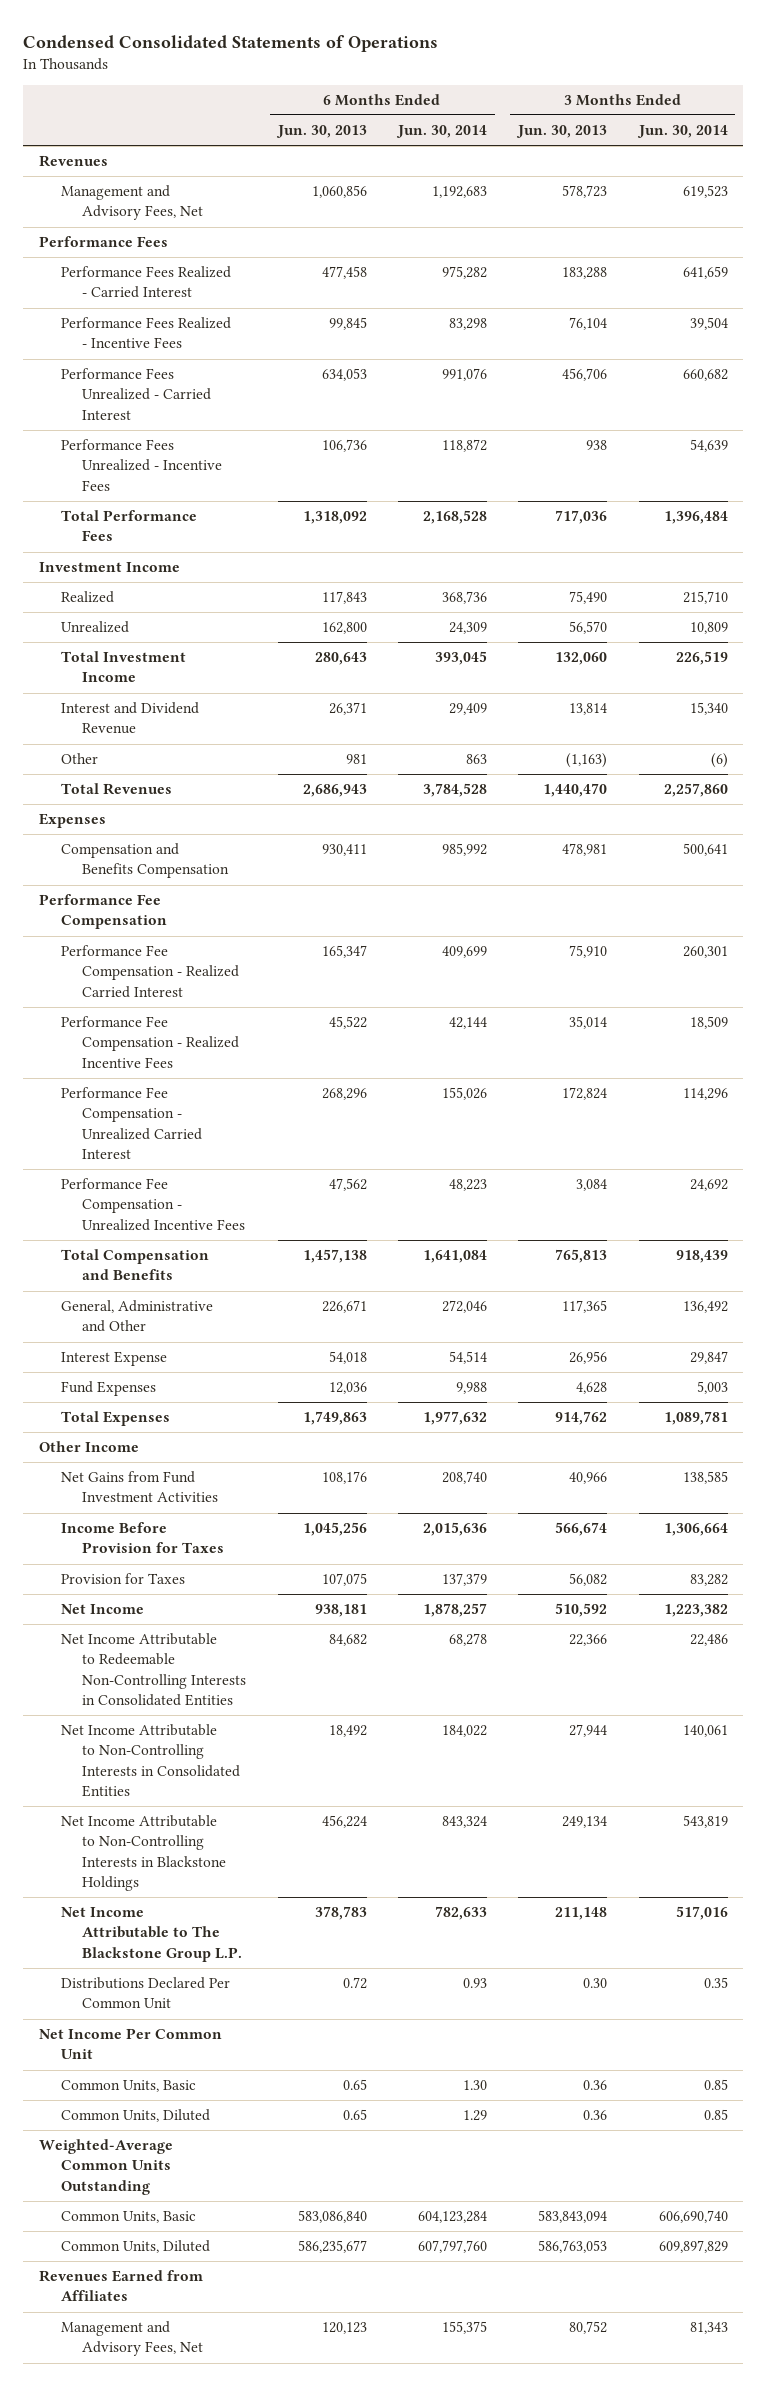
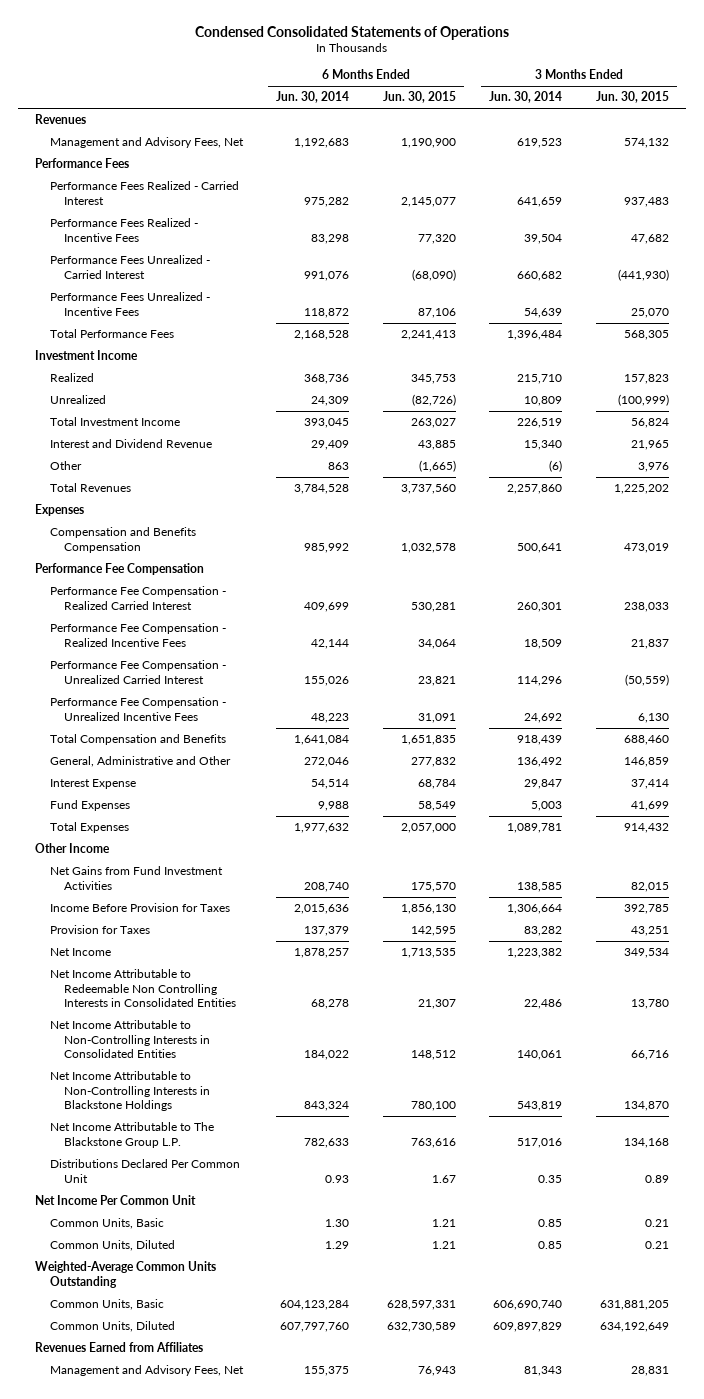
[275,125,367,139] Jun. 30, 2013 -> none
[516,125,608,139] Jun. 30, 2013 -> none
none -> [382,91,456,104] Jun. 30, 2015
none -> [595,91,669,104] Jun. 30, 2015
[60,1633,247,1706] Net Income Attributable to Redeemable Non-Controlling Interests in Consolidated Entities -> [49,969,237,1008] Net Income Attributable to Redeemable Non Controlling Interests in Consolidated Entities

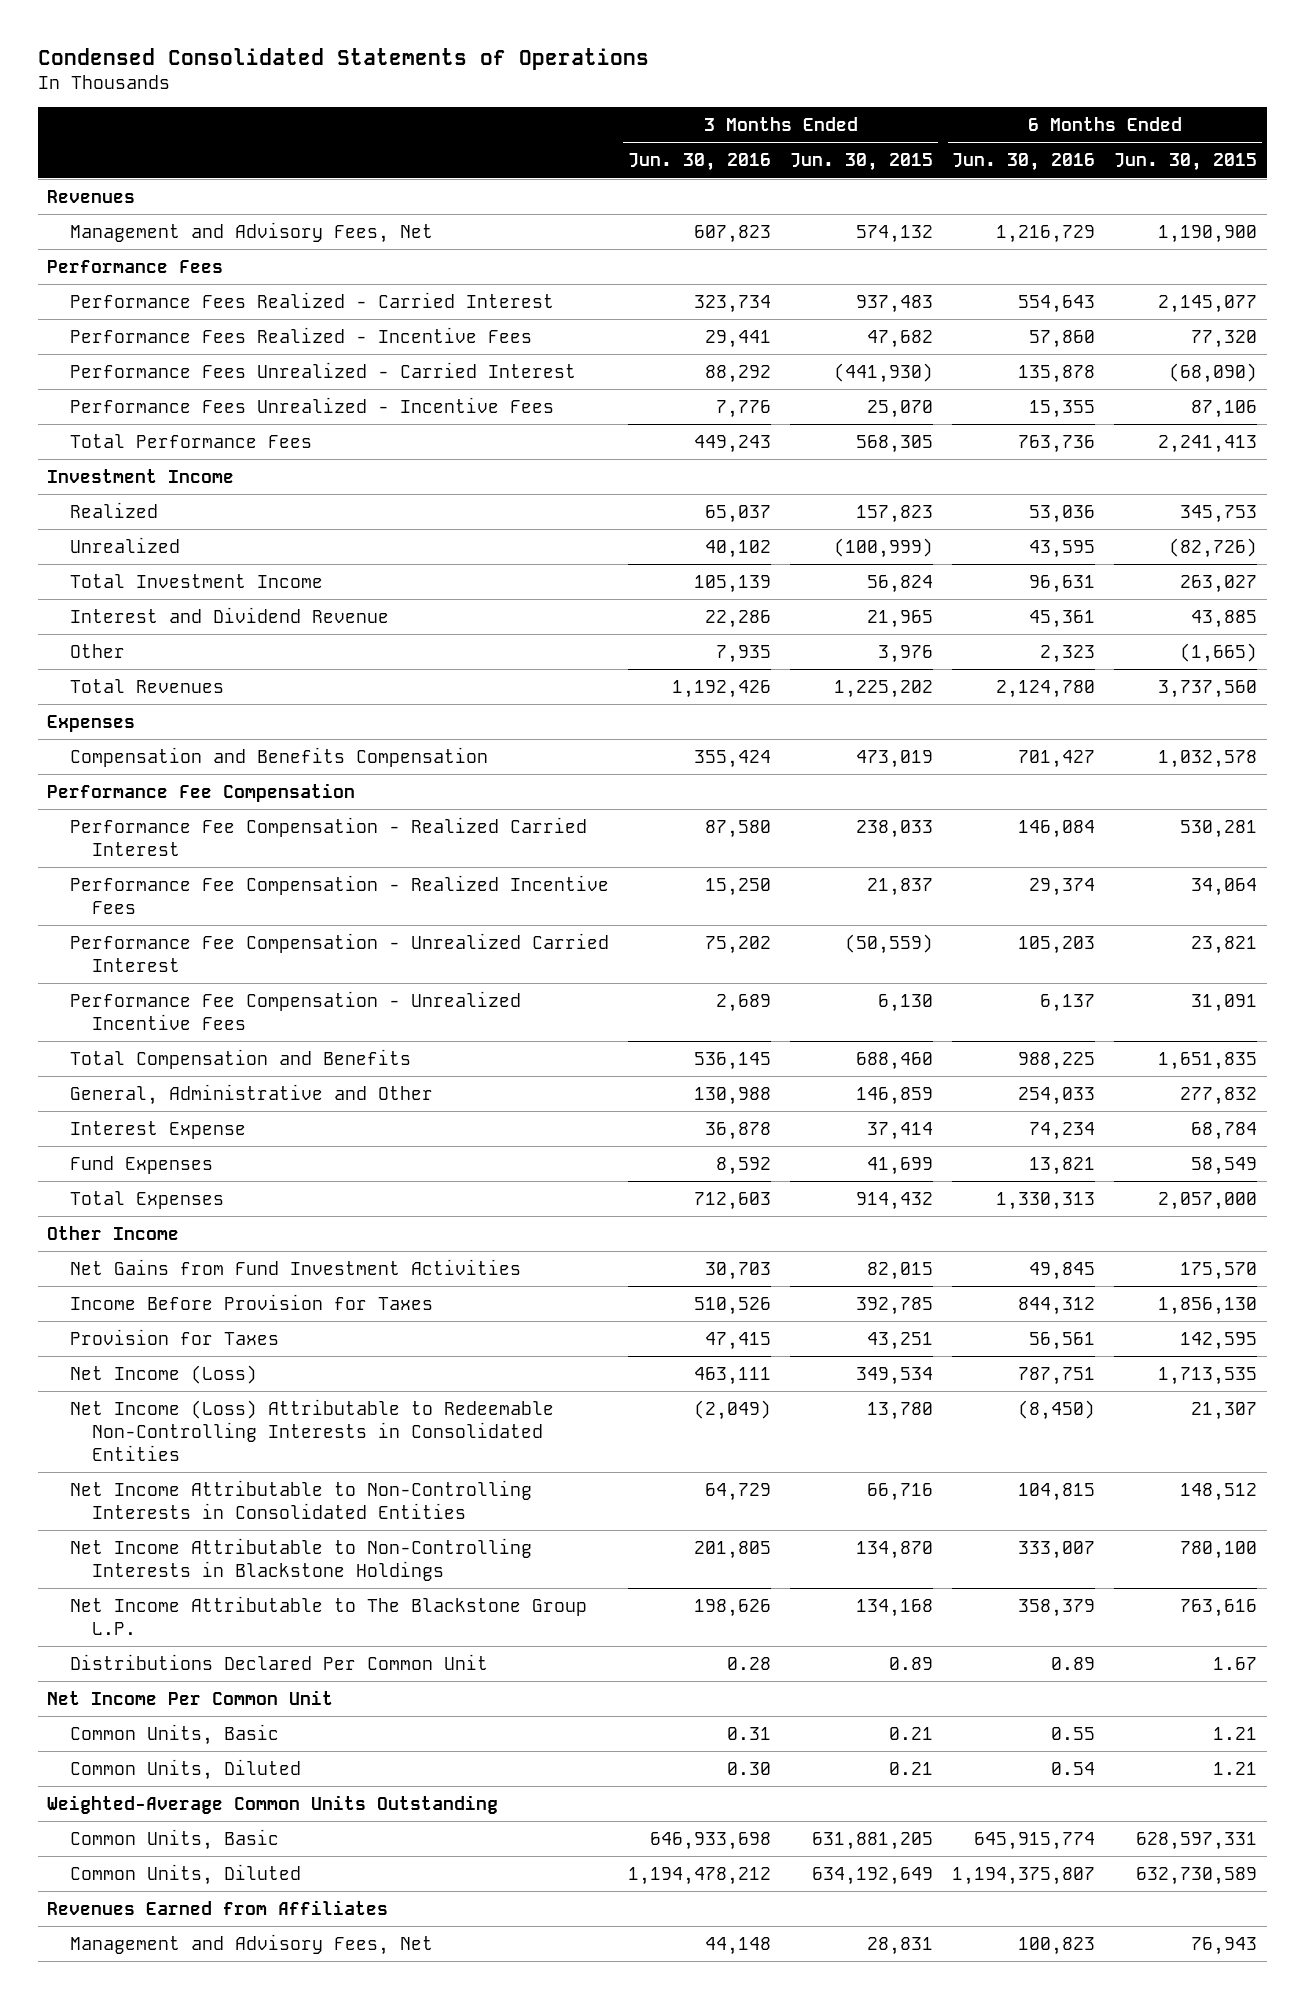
[276,91,350,104] Jun. 30, 2014 -> none
[489,91,563,104] Jun. 30, 2014 -> none
none -> [627,153,771,172] Jun. 30, 2016
none -> [952,153,1096,172] Jun. 30, 2016
[49,948,111,957] Net Income -> [69,1364,257,1384] Net Income (Loss)
[49,969,237,1008] Net Income Attributable to Redeemable Non Controlling Interests in Consolidated Entities -> [69,1398,554,1461] Net Income (Loss) Attributable to Redeemable Non-Controlling Interests in Consolidated Entities

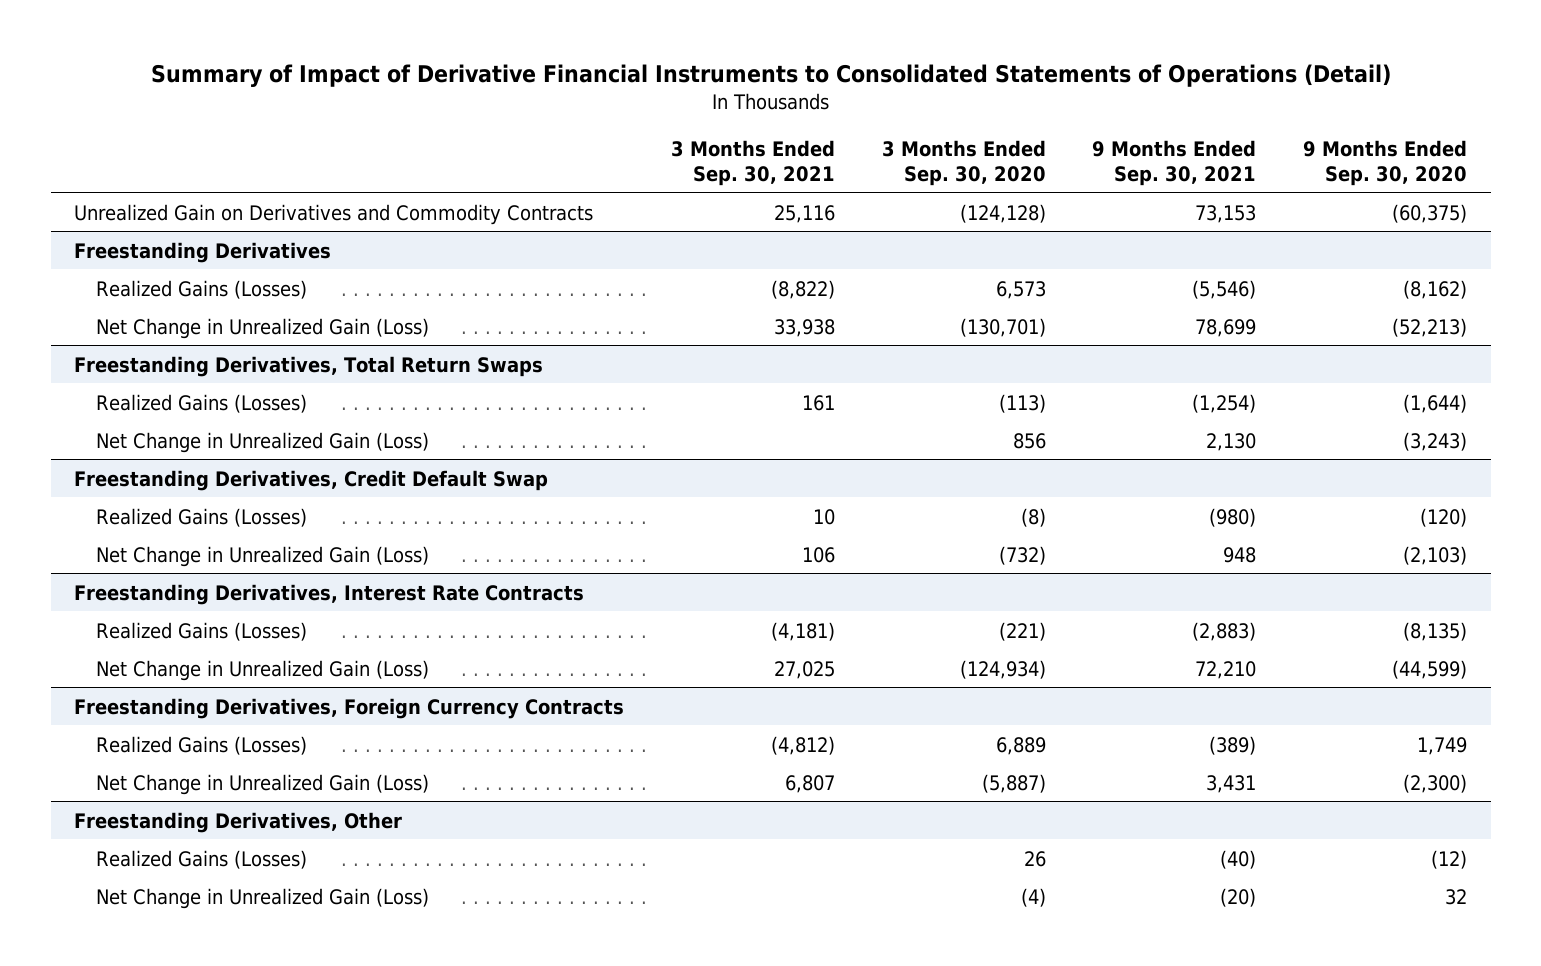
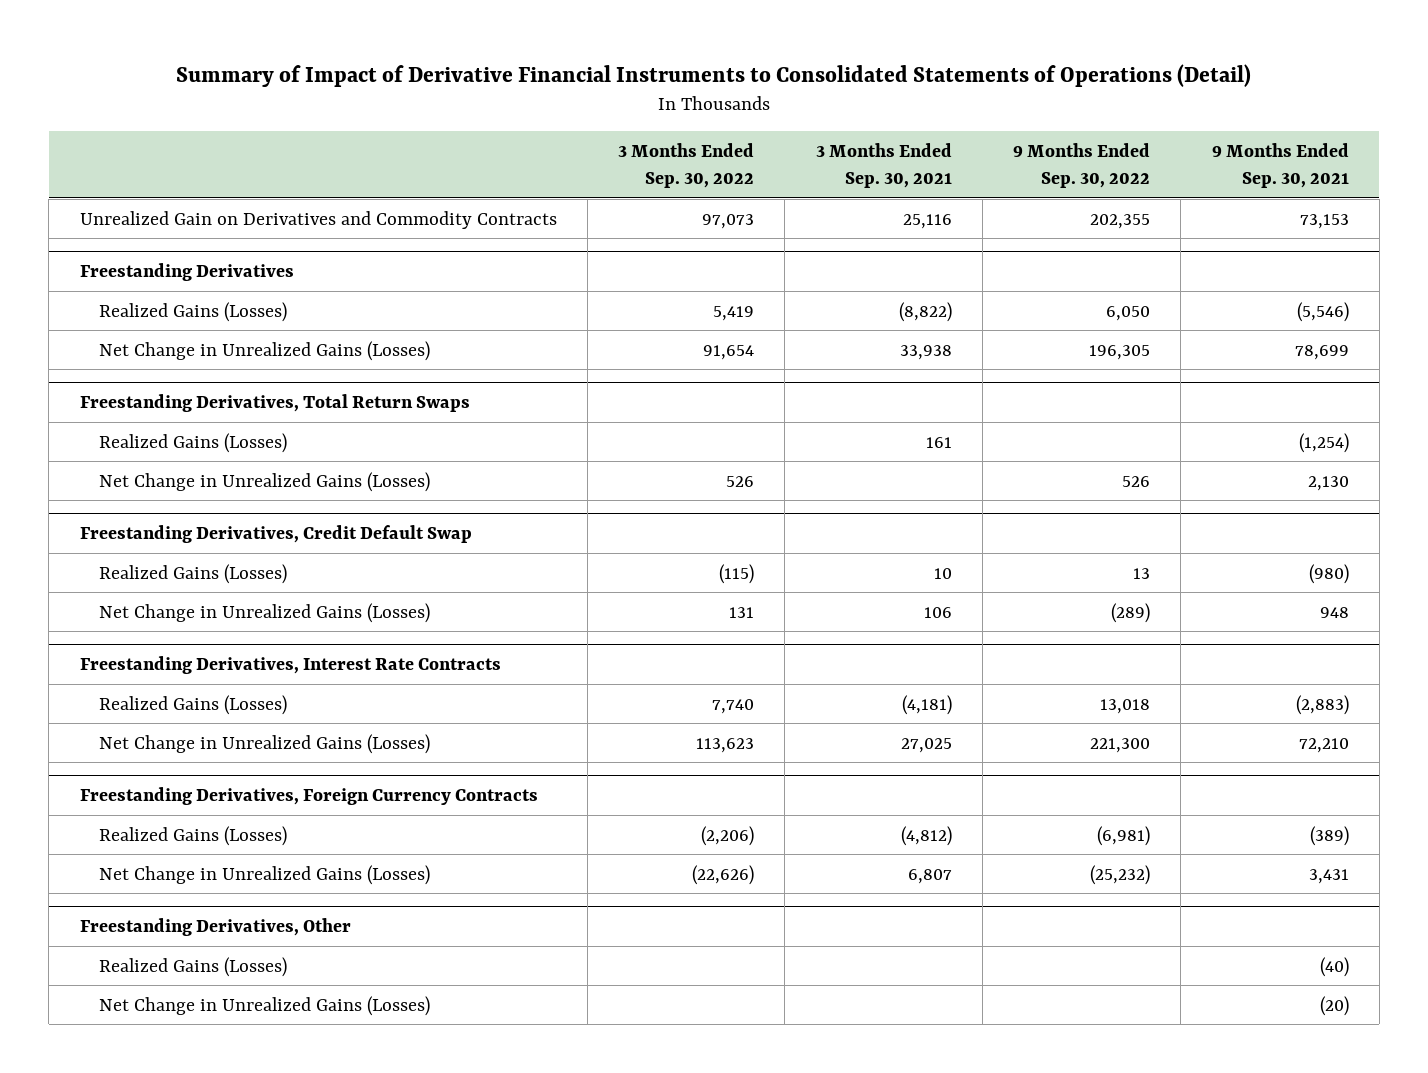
[881,139,1046,186] 3 Months Ended Sep. 30, 2020 -> none
[1303,139,1468,186] 9 Months Ended Sep. 30, 2020 -> none
none -> [618,142,755,188] 3 Months Ended Sep. 30, 2022
none -> [1013,142,1151,188] 9 Months Ended Sep. 30, 2022
[96,317,430,339] Net Change in Unrealized Gain (Loss) -> [98,340,430,361] Net Change in Unrealized Gains (Losses)
[96,431,430,453] Net Change in Unrealized Gain (Loss) -> [98,471,430,492] Net Change in Unrealized Gains (Losses)
[96,545,430,567] Net Change in Unrealized Gain (Loss) -> [98,602,430,623] Net Change in Unrealized Gains (Losses)
[96,659,430,681] Net Change in Unrealized Gain (Loss) -> [98,733,430,754] Net Change in Unrealized Gains (Losses)
[96,773,430,795] Net Change in Unrealized Gain (Loss) -> [98,864,430,885] Net Change in Unrealized Gains (Losses)
[96,887,430,909] Net Change in Unrealized Gain (Loss) -> [98,995,430,1016] Net Change in Unrealized Gains (Losses)

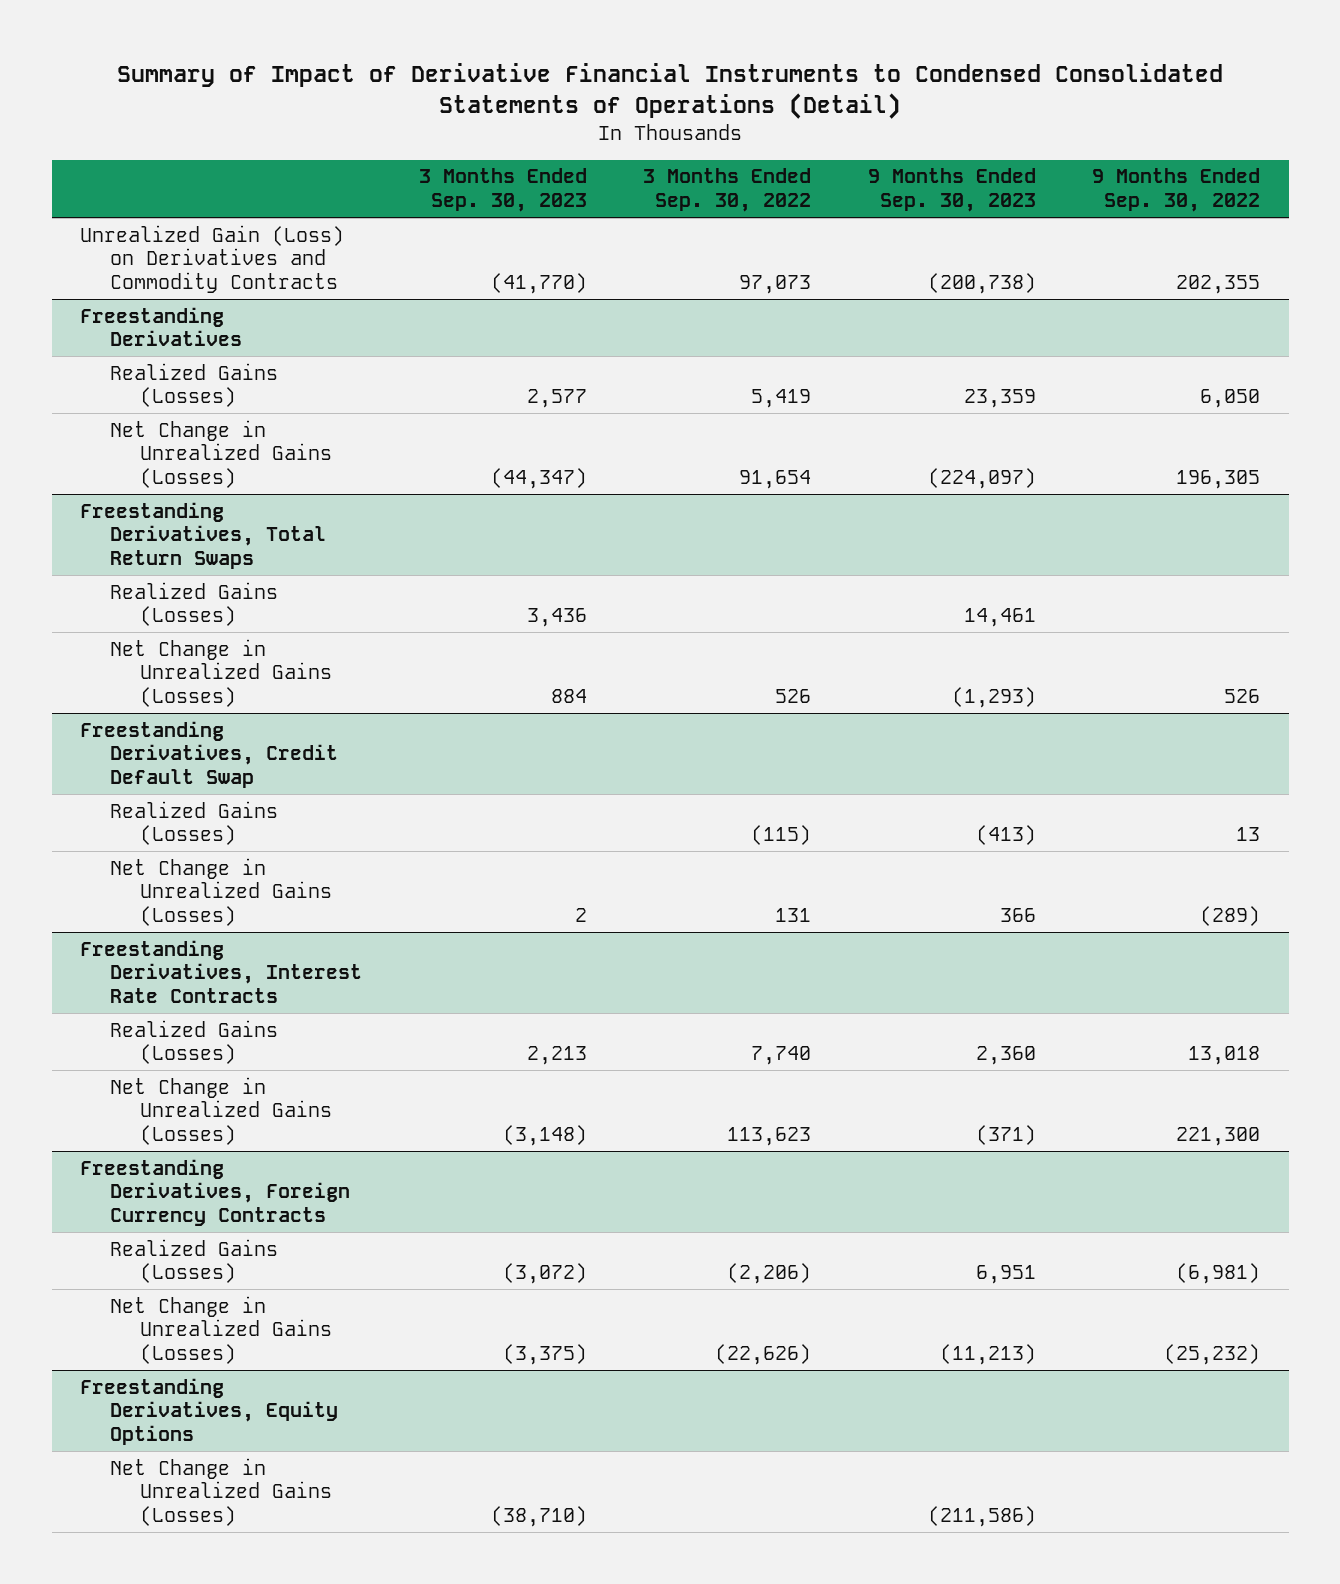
[176,63,1252,87] Summary of Impact of Derivative Financial Instruments to Consolidated Statements of Operations (Detail) -> [117,63,1224,120] Summary of Impact of Derivative Financial Instruments to Condensed Consolidated Statements of Operations (Detail)
[815,142,952,188] 3 Months Ended Sep. 30, 2021 -> none
[1211,142,1349,188] 9 Months Ended Sep. 30, 2021 -> none
none -> [418,168,587,212] 3 Months Ended Sep. 30, 2023
none -> [867,168,1036,212] 9 Months Ended Sep. 30, 2023
[79,210,557,229] Unrealized Gain on Derivatives and Commodity Contracts -> [79,224,344,293] Unrealized Gain (Loss) on Derivatives and Commodity Contracts
[79,918,351,937] Freestanding Derivatives, Other -> none
[98,956,287,977] Realized Gains (Losses) -> none
none -> [79,1377,339,1445] Freestanding Derivatives, Equity Options

